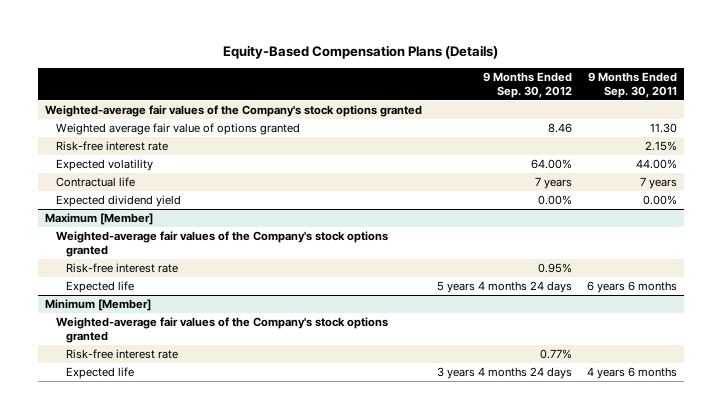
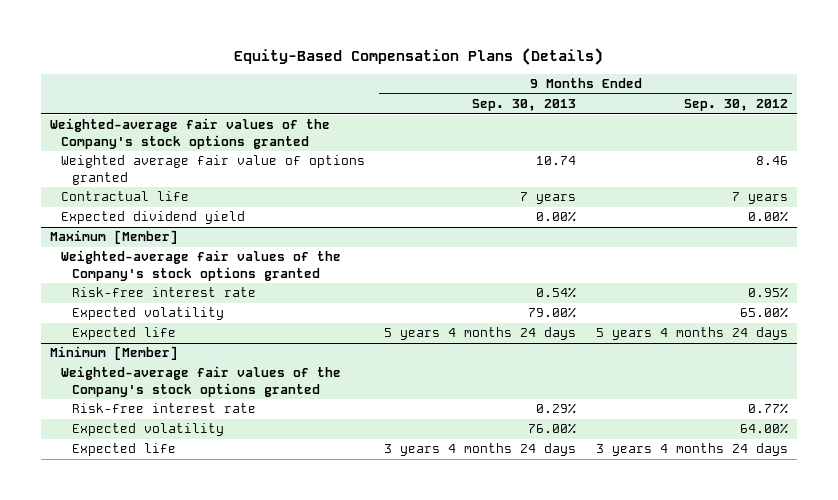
[587,71,677,99] 9 Months Ended Sep. 30, 2011 -> none
none -> [472,99,577,112] Sep. 30, 2013
[55,141,168,152] Risk-free interest rate -> none
[55,159,153,172] Expected volatility -> none
none -> [71,307,224,321] Expected volatility
none -> [71,423,224,437] Expected volatility

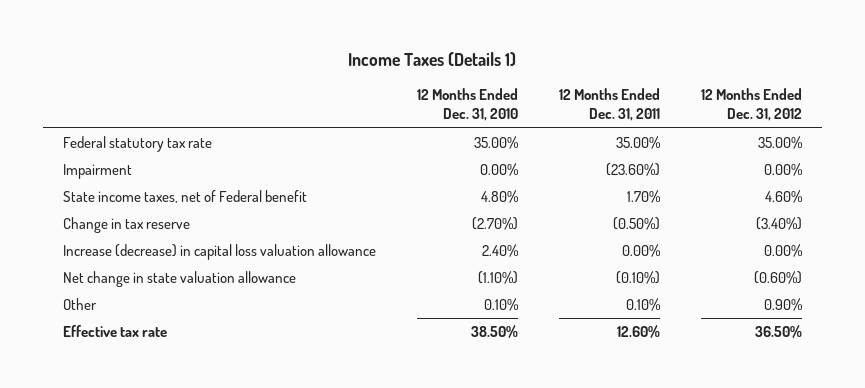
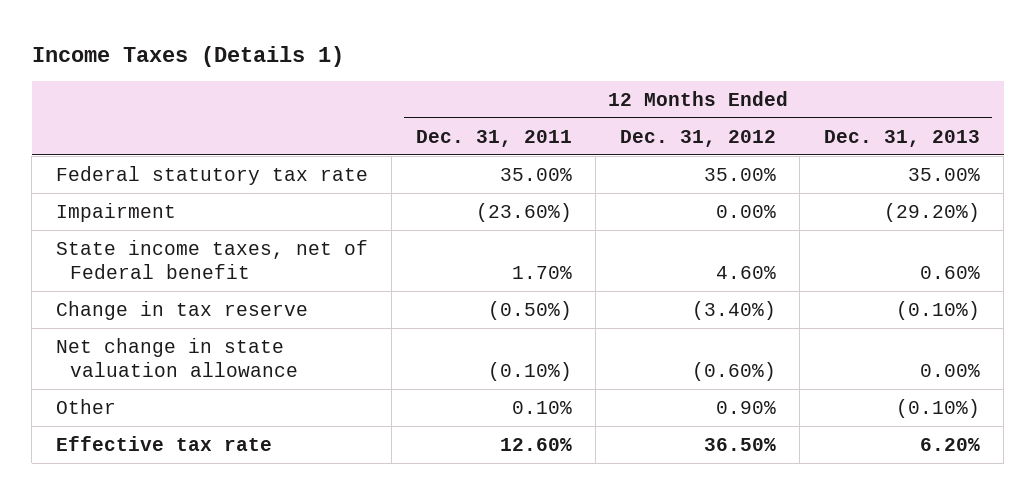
[417,88,519,122] 12 Months Ended Dec. 31, 2010 -> none
none -> [823,129,980,147] Dec. 31, 2013
[63,244,377,261] Increase (decrease) in capital loss valuation allowance -> none

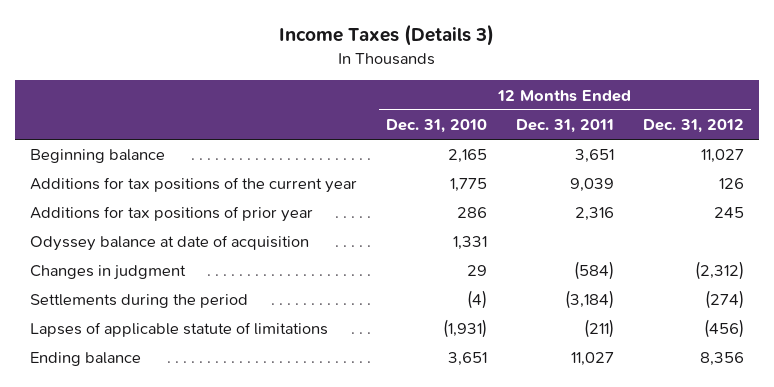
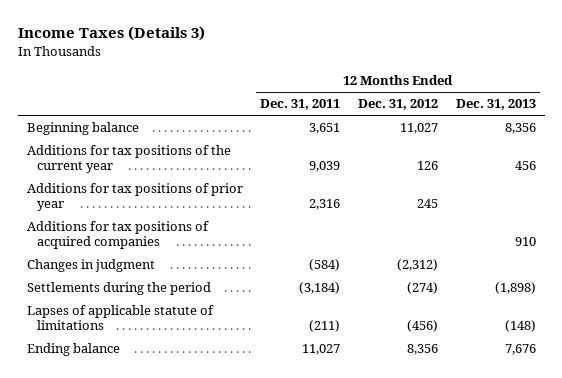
[385,119,487,134] Dec. 31, 2010 -> none
none -> [455,99,536,111] Dec. 31, 2013
[29,235,309,252] Odyssey balance at date of acquisition -> [26,221,209,250] Additions for tax positions of acquired companies

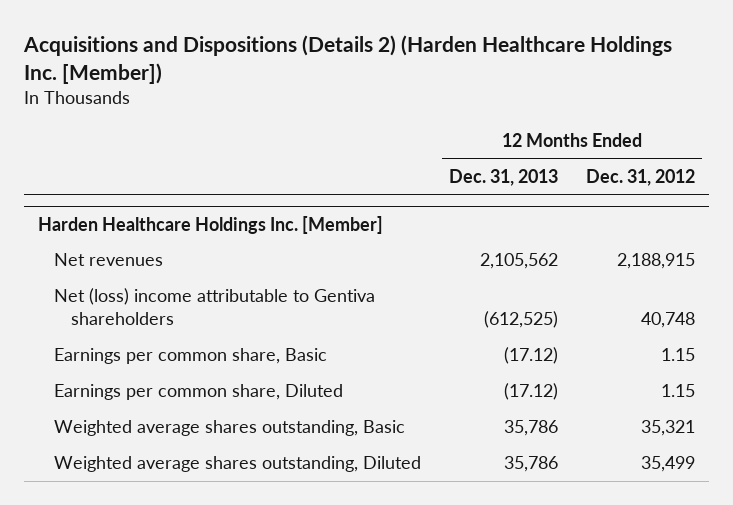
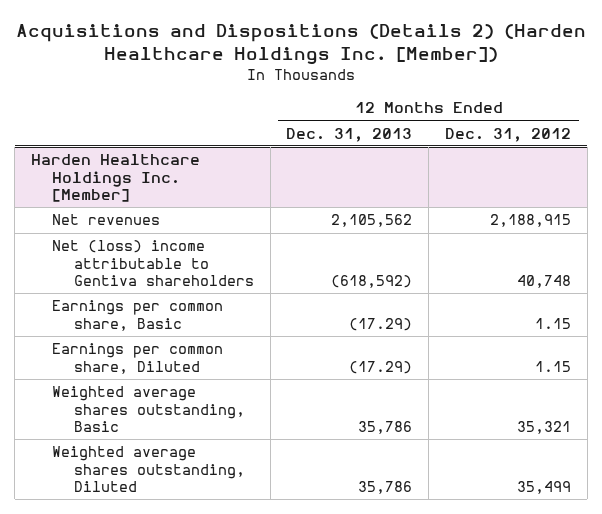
[484,311,559,329] (612,525) -> [331,274,413,288] (618,592)
[504,347,559,365] (17.12) -> [349,317,413,331] (17.29)
[504,383,559,401] (17.12) -> [349,360,413,374] (17.29)

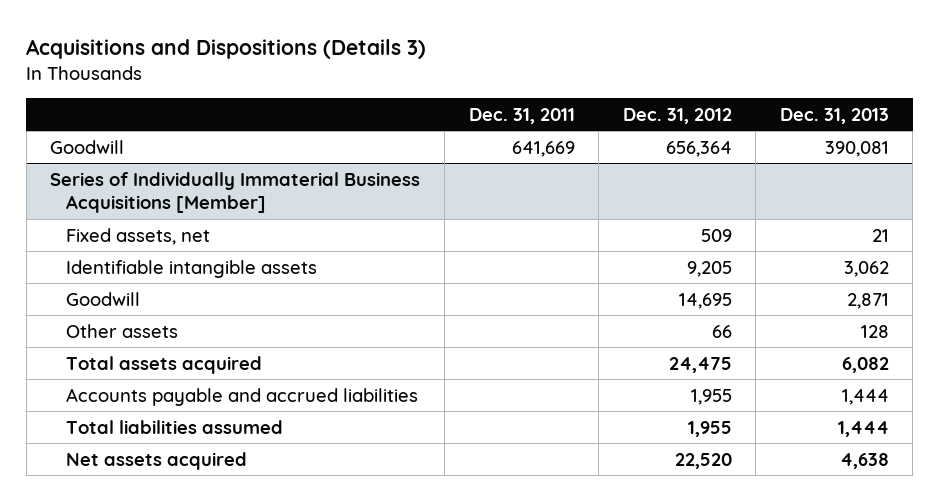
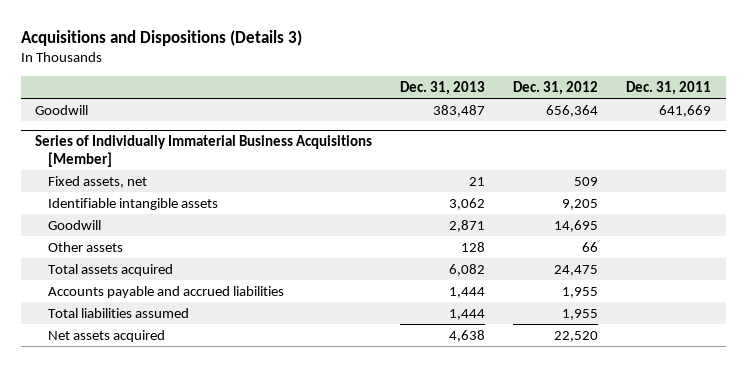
[824,140,889,157] 390,081 -> [432,104,485,117] 383,487

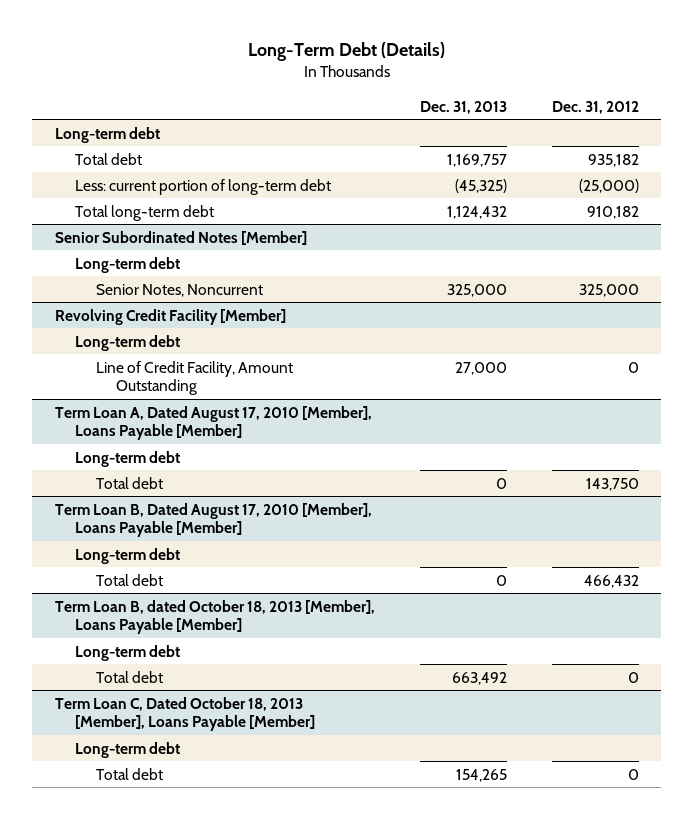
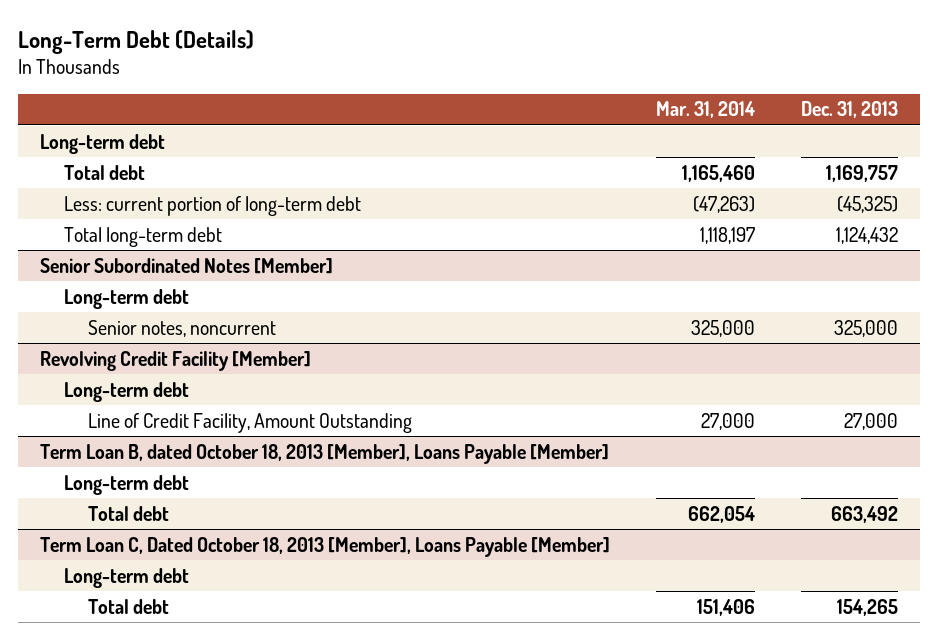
[551,100,639,114] Dec. 31, 2012 -> none
none -> [655,101,755,119] Mar. 31, 2014
[95,283,263,297] Senior Notes, Noncurrent -> [87,319,276,337] Senior notes, noncurrent
[54,405,372,441] Term Loan A, Dated August 17, 2010 [Member], Loans Payable [Member] -> none
[75,450,181,467] Long-term debt -> none
[95,476,163,489] Total debt -> none
[54,502,372,538] Term Loan B, Dated August 17, 2010 [Member], Loans Payable [Member] -> none
[75,547,181,564] Long-term debt -> none
[95,573,163,586] Total debt -> none

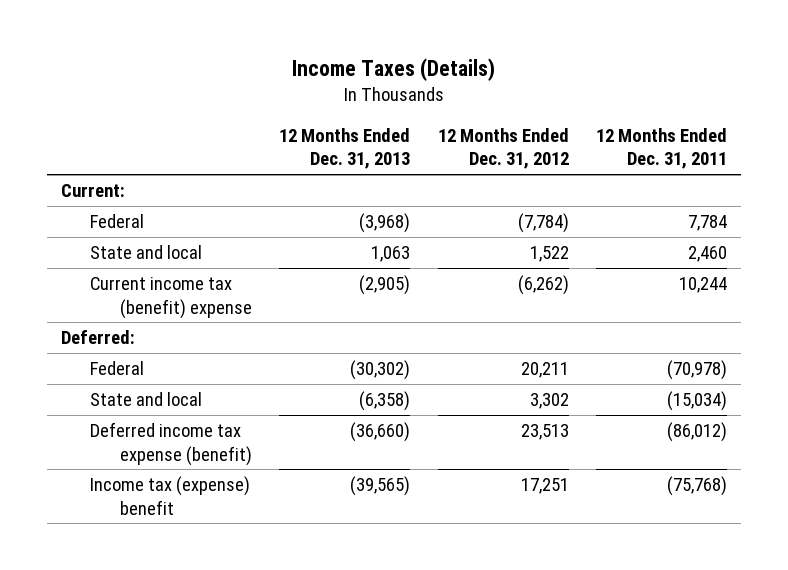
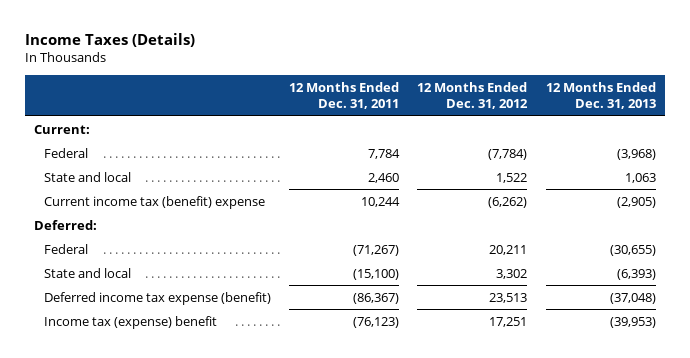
[350,360,411,381] (30,302) -> [609,244,656,256] (30,655)
[667,360,728,381] (70,978) -> [352,244,399,256] (71,267)
[359,391,411,412] (6,358) -> [616,268,656,280] (6,393)
[667,391,728,412] (15,034) -> [352,268,399,280] (15,100)
[350,422,411,443] (36,660) -> [609,292,656,304] (37,048)
[667,422,728,443] (86,012) -> [352,292,399,304] (86,367)
[350,476,411,497] (39,565) -> [609,316,656,328] (39,953)
[667,476,728,497] (75,768) -> [352,316,399,328] (76,123)

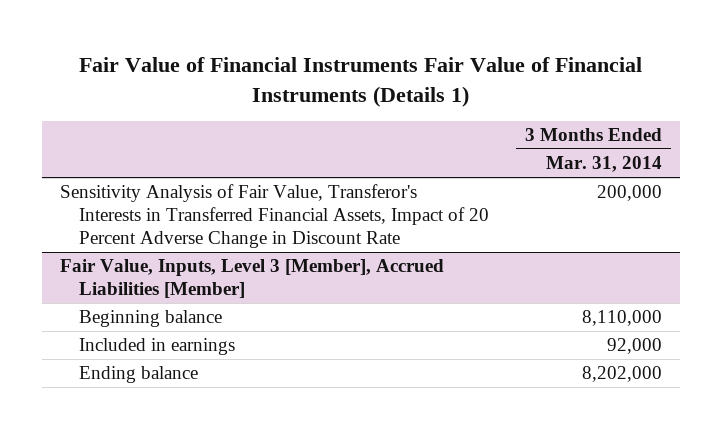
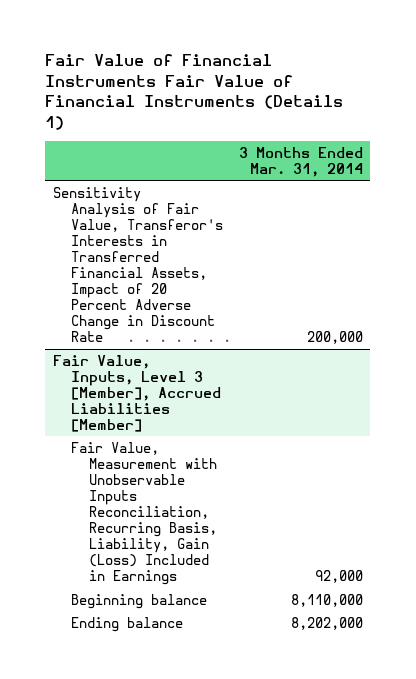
none -> [70,441,217,585] Fair Value, Measurement with Unobservable Inputs Reconciliation, Recurring Basis, Liability, Gain (Loss) Included in Earnings
[79,338,236,356] Included in earnings -> none

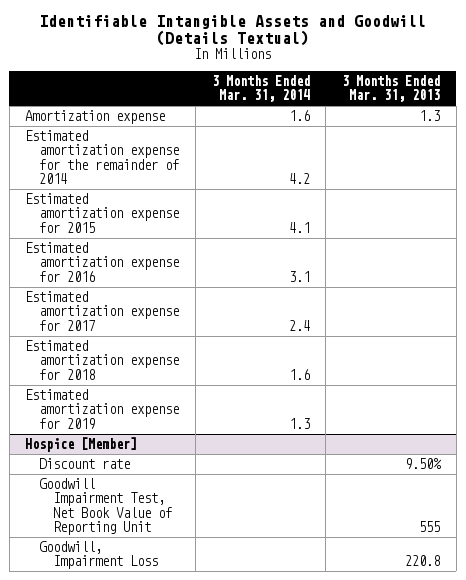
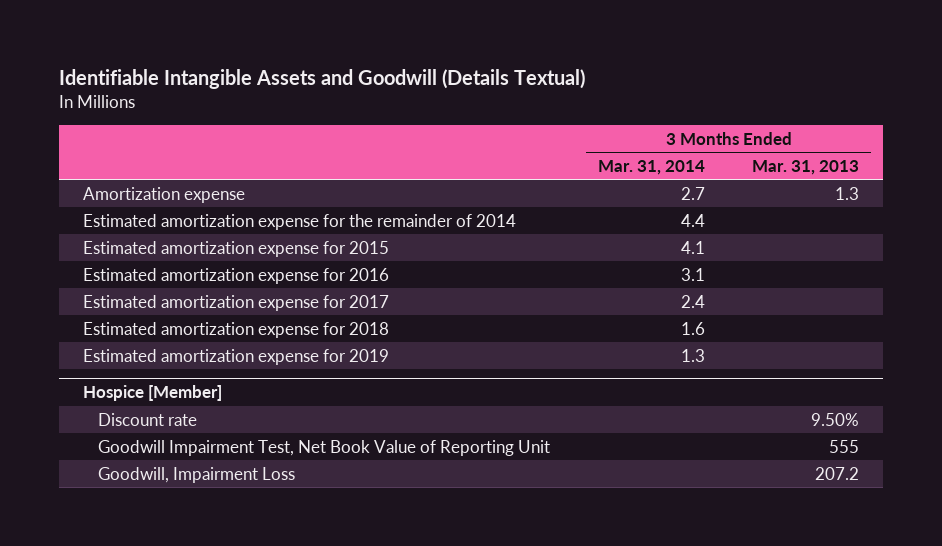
[288,110,310,122] 1.6 -> [680,186,705,200] 2.7
[288,172,310,184] 4.2 -> [680,213,705,227] 4.4
[405,555,441,567] 220.8 -> [815,466,860,480] 207.2

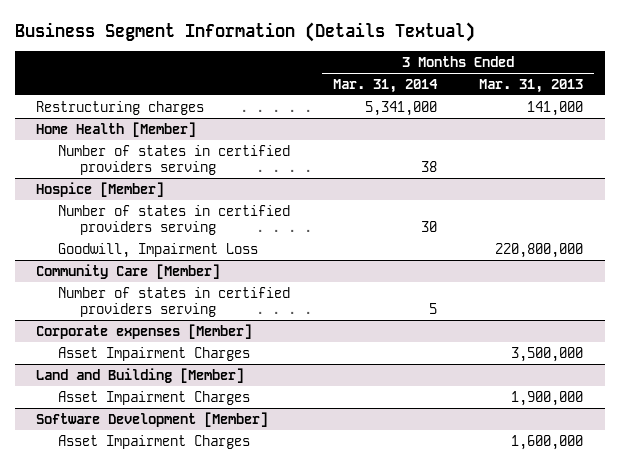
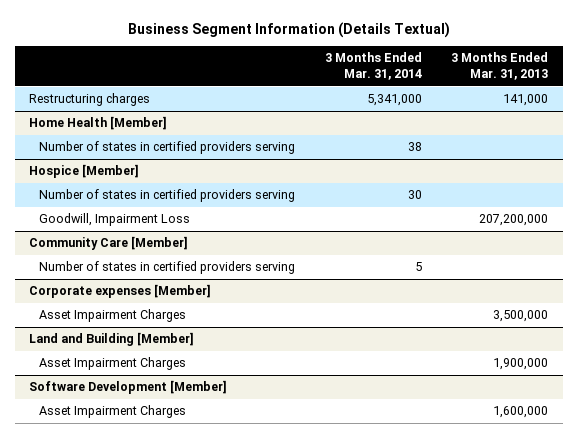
[495,242,584,258] 220,800,000 -> [479,214,549,227] 207,200,000

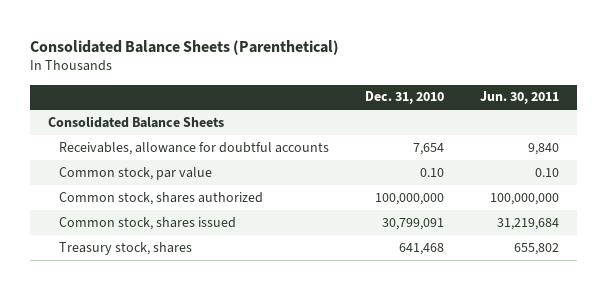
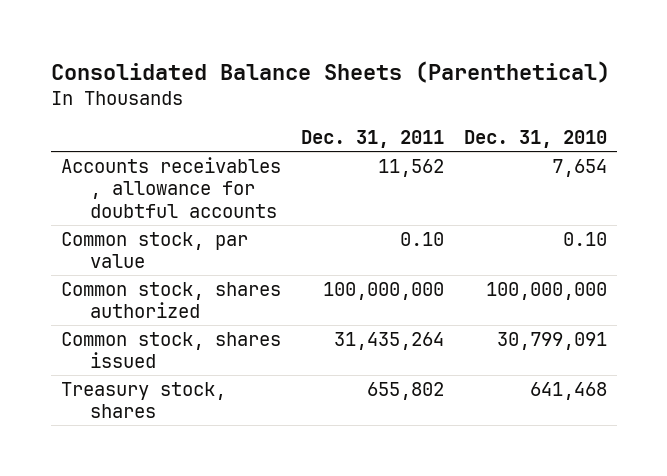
[479,91,559,105] Jun. 30, 2011 -> none
none -> [300,130,444,149] Dec. 31, 2011
[47,115,224,128] Consolidated Balance Sheets -> none
[59,141,330,155] Receivables, allowance for doubtful accounts -> [60,156,281,219] Accounts receivables , allowance for doubtful accounts

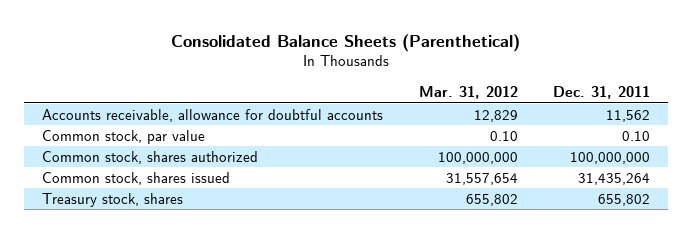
[463,130,607,149] Dec. 31, 2010 -> none
none -> [418,85,518,99] Mar. 31, 2012
[60,156,281,219] Accounts receivables , allowance for doubtful accounts -> [41,108,383,122] Accounts receivable, allowance for doubtful accounts

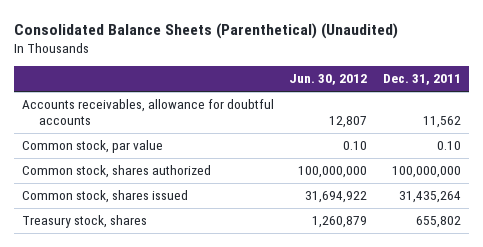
[171,33,521,52] Consolidated Balance Sheets (Parenthetical) -> [14,22,399,39] Consolidated Balance Sheets (Parenthetical) (Unaudited)
[418,85,518,99] Mar. 31, 2012 -> none
none -> [289,74,368,86] Jun. 30, 2012
[41,108,383,122] Accounts receivable, allowance for doubtful accounts -> [21,99,274,125] Accounts receivables, allowance for doubtful accounts

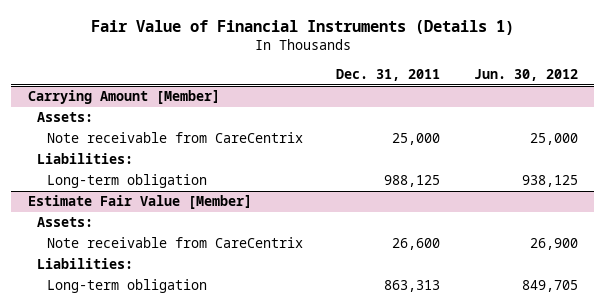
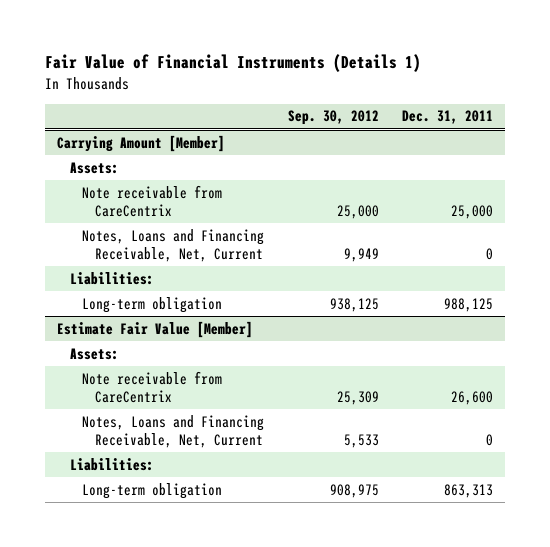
[473,69,578,82] Jun. 30, 2012 -> none
none -> [287,110,379,126] Sep. 30, 2012
none -> [82,228,265,263] Notes, Loans and Financing Receivable, Net, Current
none -> [82,414,265,449] Notes, Loans and Financing Receivable, Net, Current

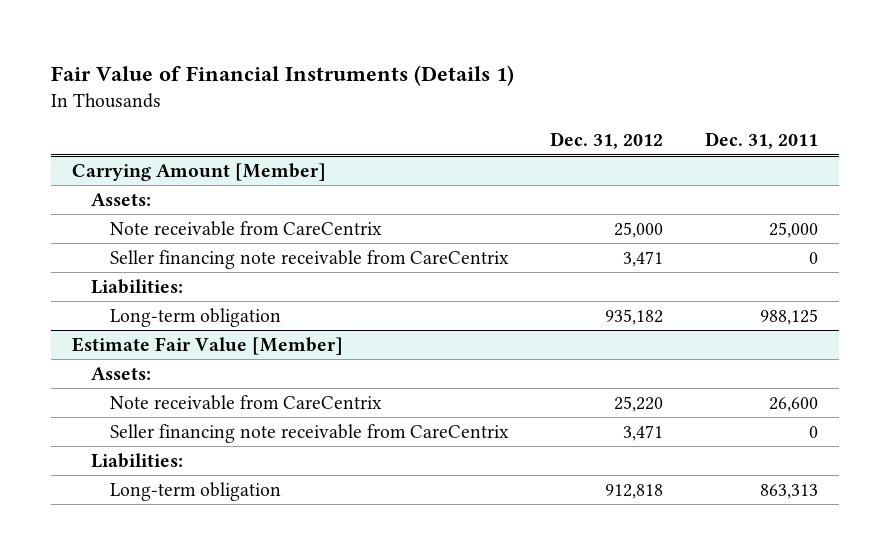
[287,110,379,126] Sep. 30, 2012 -> none
none -> [550,132,664,150] Dec. 31, 2012
[82,228,265,263] Notes, Loans and Financing Receivable, Net, Current -> [109,249,509,269] Seller financing note receivable from CareCentrix
[82,414,265,449] Notes, Loans and Financing Receivable, Net, Current -> [109,423,509,443] Seller financing note receivable from CareCentrix

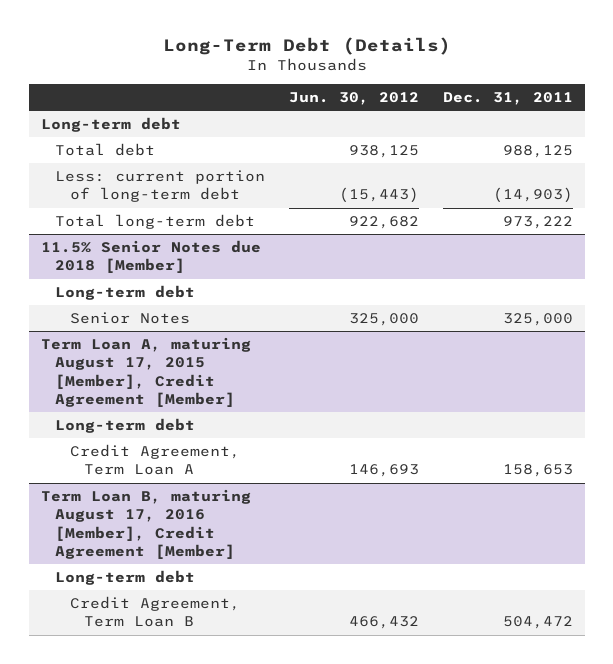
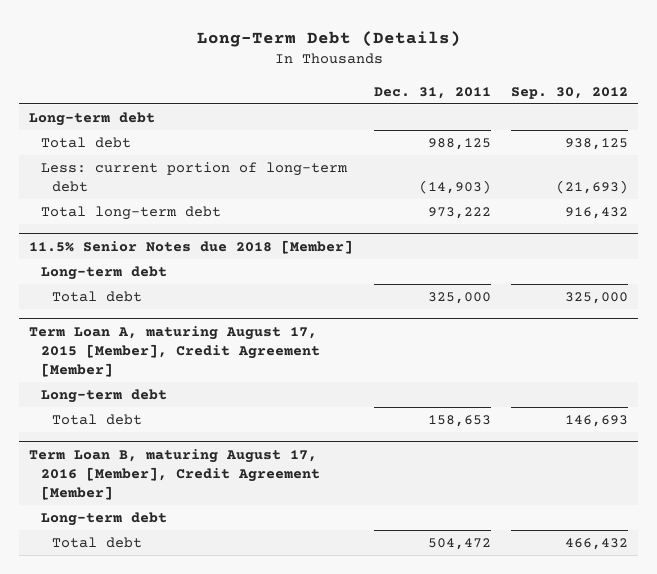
[288,92,419,106] Jun. 30, 2012 -> none
none -> [510,86,628,99] Sep. 30, 2012
[69,312,190,325] Senior Notes -> [52,290,143,302] Total debt
[69,444,240,476] Credit Agreement, Term Loan A -> [52,413,143,425] Total debt
[69,596,240,628] Credit Agreement, Term Loan B -> [52,536,143,548] Total debt

